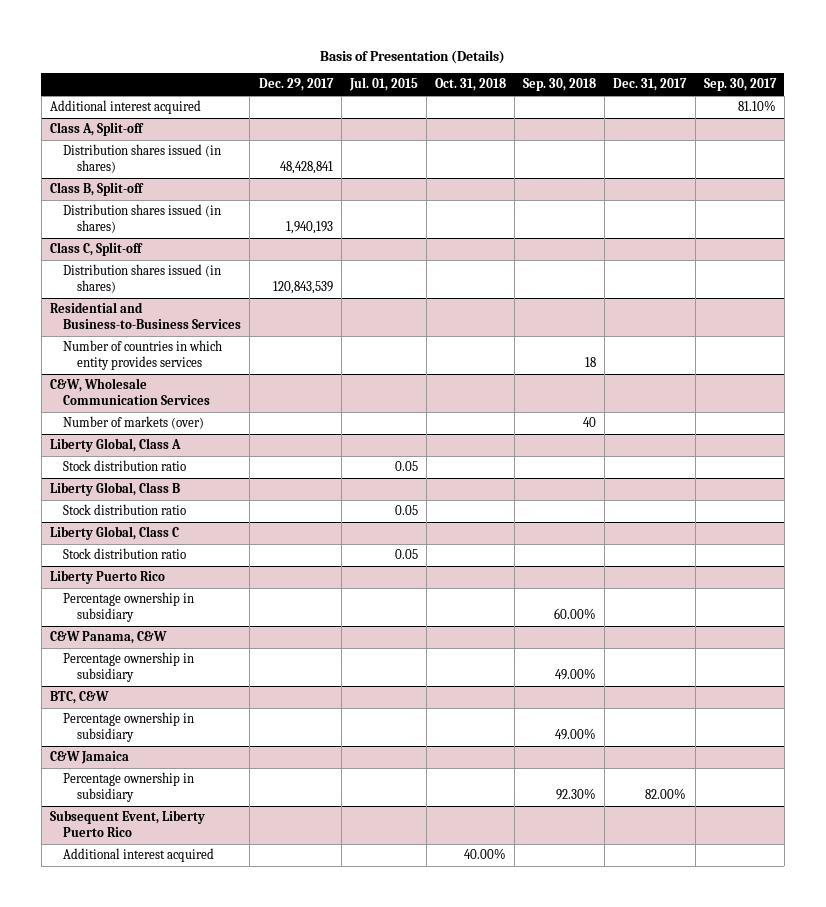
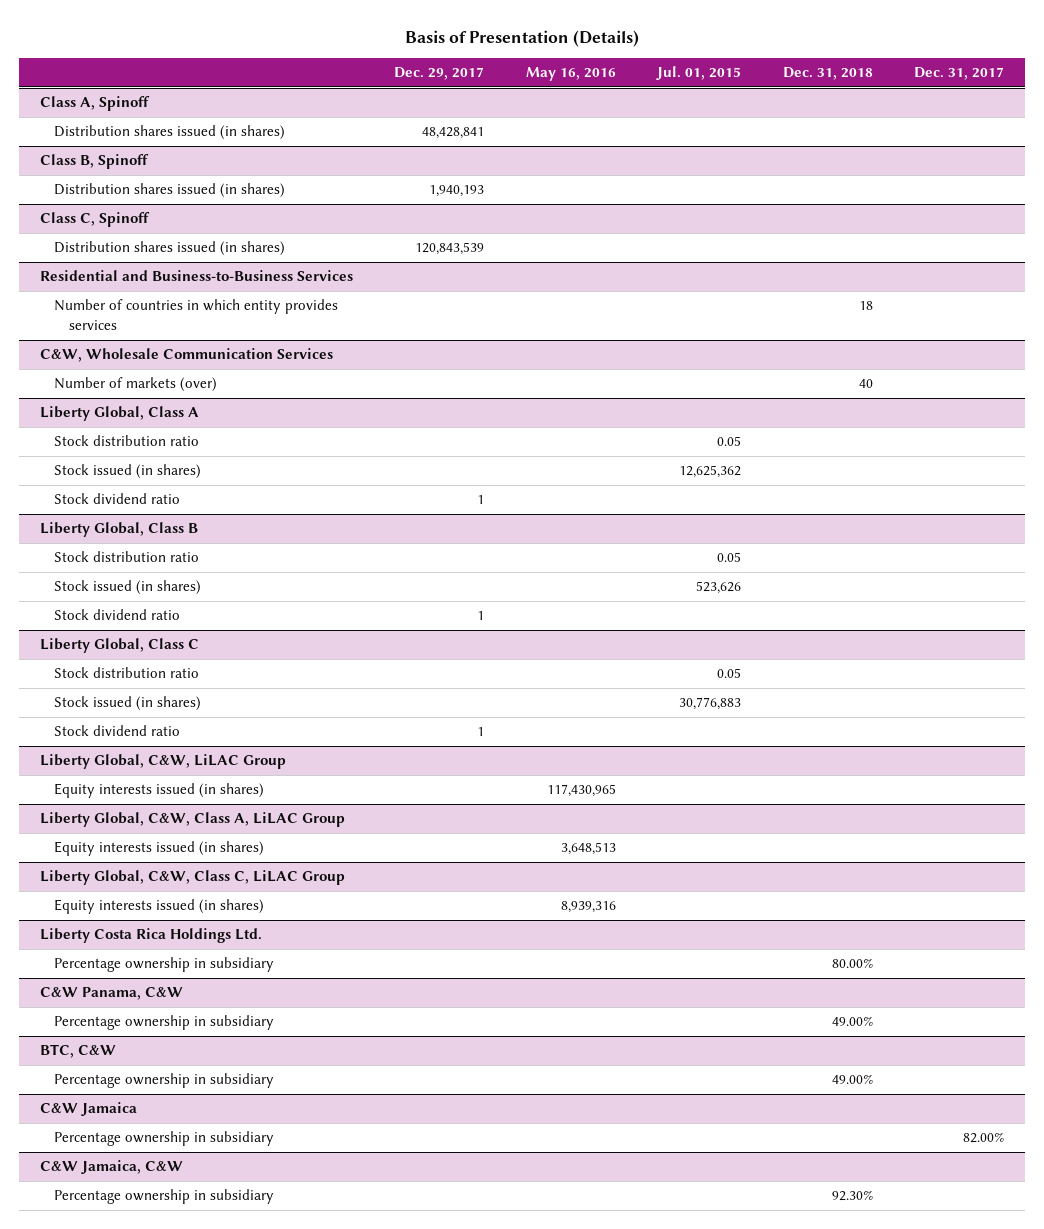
[435,78,507,92] Oct. 31, 2018 -> none
[523,78,597,92] Sep. 30, 2018 -> none
[703,78,777,92] Sep. 30, 2017 -> none
none -> [525,67,616,82] May 16, 2016
none -> [782,67,873,81] Dec. 31, 2018
[49,100,201,115] Additional interest acquired -> none
[49,122,144,137] Class A, Split-off -> [39,96,150,112] Class A, Spinoff
[49,182,144,197] Class B, Split-off -> [39,154,149,170] Class B, Spinoff
[49,242,143,257] Class C, Split-off -> [39,212,150,228] Class C, Spinoff
none -> [54,464,202,480] Stock issued (in shares)
none -> [54,493,181,505] Stock dividend ratio
none -> [54,580,202,596] Stock issued (in shares)
none -> [54,609,181,621] Stock dividend ratio
[49,570,165,585] Liberty Puerto Rico -> none
[63,592,195,622] Percentage ownership in subsidiary -> none
none -> [54,696,202,712] Stock issued (in shares)
none -> [54,725,181,737] Stock dividend ratio
none -> [39,754,286,770] Liberty Global, C&W, LiLAC Group
none -> [54,783,265,799] Equity interests issued (in shares)
none -> [39,812,345,828] Liberty Global, C&W, Class A, LiLAC Group
none -> [54,841,265,857] Equity interests issued (in shares)
none -> [39,870,345,886] Liberty Global, C&W, Class C, LiLAC Group
none -> [54,899,265,915] Equity interests issued (in shares)
none -> [39,928,262,944] Liberty Costa Rica Holdings Ltd.
none -> [54,957,275,973] Percentage ownership in subsidiary
[49,810,205,837] Subsequent Event, Liberty Puerto Rico -> none
[63,848,215,863] Additional interest acquired -> none
none -> [39,1160,183,1175] C&W Jamaica, C&W
none -> [54,1189,275,1205] Percentage ownership in subsidiary

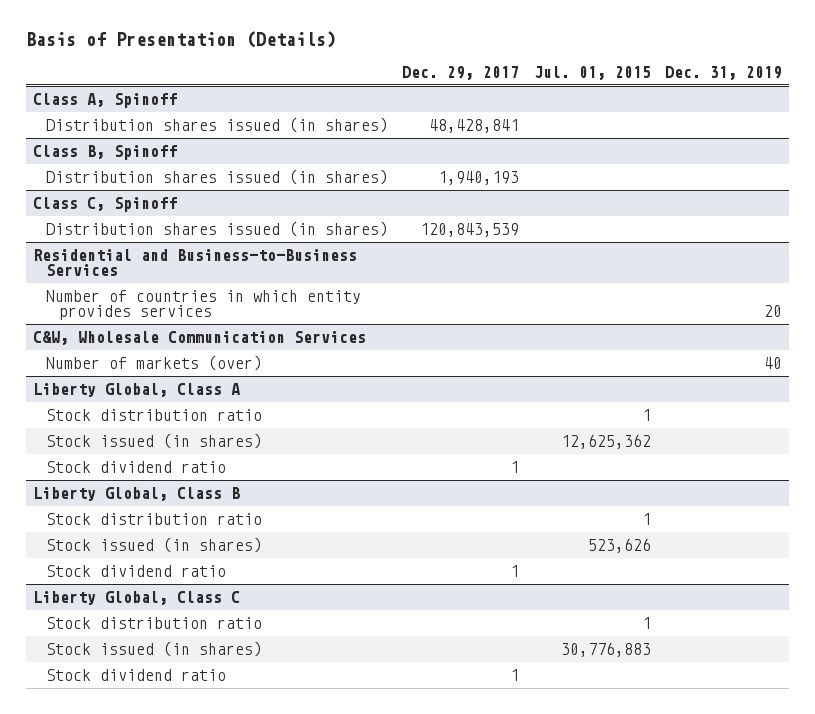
[525,67,616,82] May 16, 2016 -> none
[782,67,873,81] Dec. 31, 2018 -> none
[914,67,1005,81] Dec. 31, 2017 -> none
none -> [664,66,782,81] Dec. 31, 2019
[717,436,742,447] 0.05 -> [641,408,651,421] 1
[717,552,742,563] 0.05 -> [641,512,651,525] 1
[717,668,742,679] 0.05 -> [641,616,651,629] 1
[39,754,286,770] Liberty Global, C&W, LiLAC Group -> none
[54,783,265,799] Equity interests issued (in shares) -> none
[39,812,345,828] Liberty Global, C&W, Class A, LiLAC Group -> none
[54,841,265,857] Equity interests issued (in shares) -> none
[39,870,345,886] Liberty Global, C&W, Class C, LiLAC Group -> none
[54,899,265,915] Equity interests issued (in shares) -> none
[39,928,262,944] Liberty Costa Rica Holdings Ltd. -> none
[54,957,275,973] Percentage ownership in subsidiary -> none
[39,987,183,1001] C&W Panama, C&W -> none
[54,1015,275,1031] Percentage ownership in subsidiary -> none
[39,1044,116,1059] BTC, C&W -> none
[54,1073,275,1089] Percentage ownership in subsidiary -> none
[39,1102,137,1117] C&W Jamaica -> none
[54,1131,275,1147] Percentage ownership in subsidiary -> none
[39,1160,183,1175] C&W Jamaica, C&W -> none
[54,1189,275,1205] Percentage ownership in subsidiary -> none

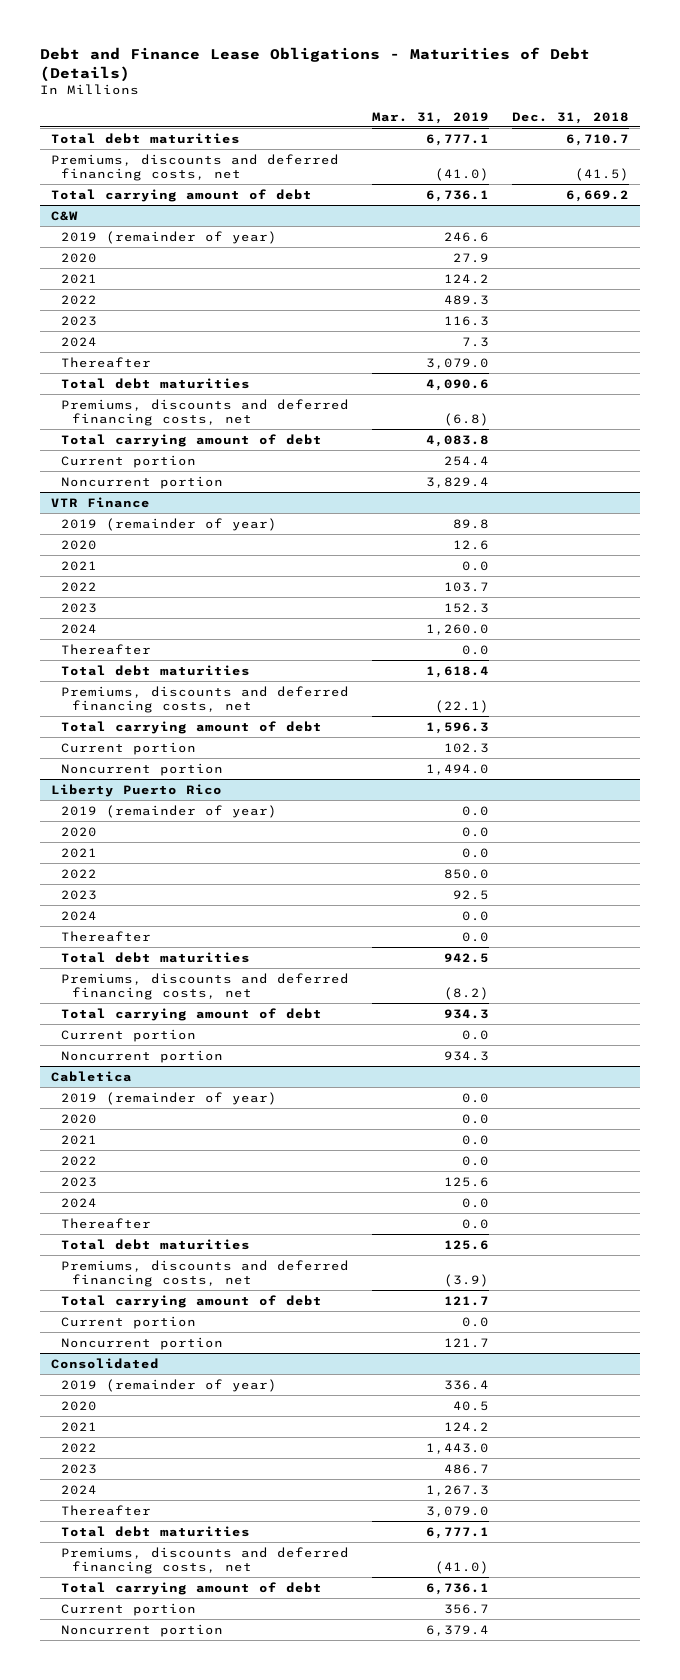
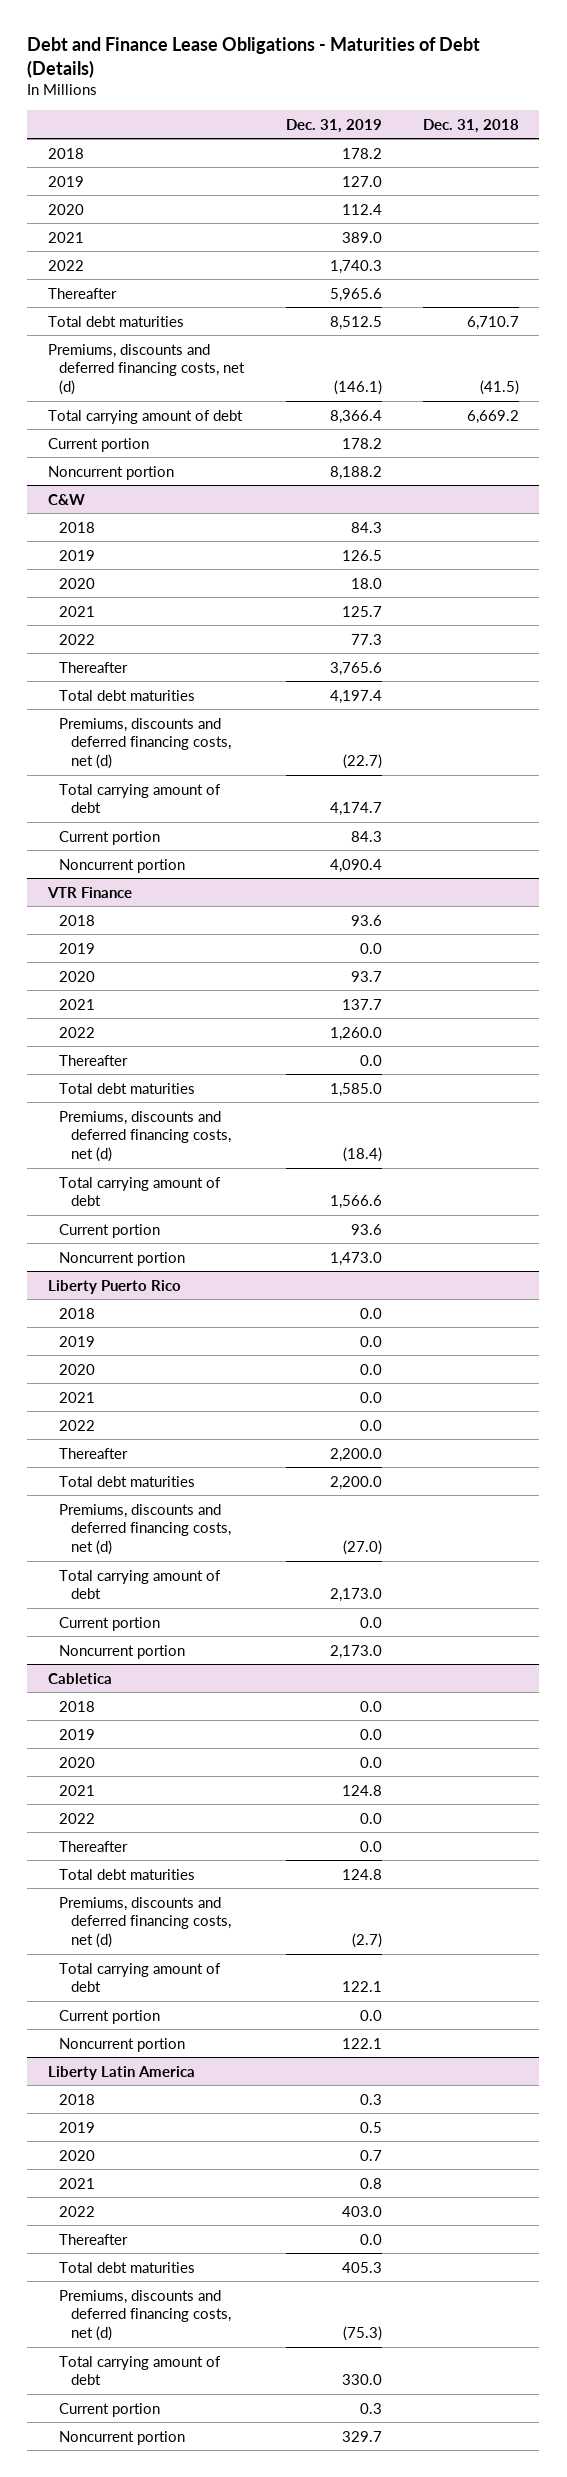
[372,111,490,124] Mar. 31, 2019 -> none
none -> [285,118,382,133] Dec. 31, 2019
none -> [47,147,84,159] 2018
none -> [47,175,84,187] 2019
none -> [47,203,84,215] 2020
none -> [47,231,84,243] 2021
none -> [47,259,84,271] 2022
none -> [47,287,117,299] Thereafter
[51,153,340,182] Premiums, discounts and deferred financing costs, net -> [47,343,246,395] Premiums, discounts and deferred financing costs, net (d)
none -> [47,437,149,452] Current portion
none -> [47,465,174,480] Noncurrent portion
[61,230,278,244] 2019 (remainder of year) -> none
none -> [59,521,96,533] 2018
none -> [59,549,96,561] 2019
[61,315,98,326] 2023 -> none
[61,336,98,347] 2024 -> none
[61,398,350,427] Premiums, discounts and deferred financing costs, net -> [59,717,231,769] Premiums, discounts and deferred financing costs, net (d)
[61,517,278,531] 2019 (remainder of year) -> none
none -> [59,914,96,926] 2018
none -> [59,942,96,954] 2019
[61,602,98,613] 2023 -> none
[61,623,98,634] 2024 -> none
[61,685,350,714] Premiums, discounts and deferred financing costs, net -> [59,1110,231,1162] Premiums, discounts and deferred financing costs, net (d)
[61,804,278,818] 2019 (remainder of year) -> none
none -> [59,1307,96,1319] 2018
none -> [59,1335,96,1347] 2019
[61,889,98,900] 2023 -> none
[61,910,98,921] 2024 -> none
[61,972,350,1001] Premiums, discounts and deferred financing costs, net -> [59,1503,231,1555] Premiums, discounts and deferred financing costs, net (d)
[61,1091,278,1105] 2019 (remainder of year) -> none
none -> [59,1700,96,1712] 2018
none -> [59,1728,96,1740] 2019
[61,1176,98,1187] 2023 -> none
[61,1197,98,1208] 2024 -> none
[61,1259,350,1288] Premiums, discounts and deferred financing costs, net -> [59,1896,231,1948] Premiums, discounts and deferred financing costs, net (d)
[51,1357,160,1369] Consolidated -> none
[61,1378,278,1392] 2019 (remainder of year) -> none
[61,1400,98,1411] 2020 -> none
[61,1421,98,1432] 2021 -> none
[61,1442,98,1453] 2022 -> none
[61,1463,98,1474] 2023 -> none
[61,1484,98,1495] 2024 -> none
[61,1504,152,1516] Thereafter -> none
[61,1525,251,1537] Total debt maturities -> none
[61,1546,350,1575] Premiums, discounts and deferred financing costs, net -> none
[61,1581,323,1595] Total carrying amount of debt -> none
[61,1602,197,1616] Current portion -> none
[61,1623,224,1637] Noncurrent portion -> none
none -> [47,2065,195,2080] Liberty Latin America
none -> [59,2093,96,2105] 2018
none -> [59,2121,96,2133] 2019
none -> [59,2149,96,2161] 2020
none -> [59,2177,96,2189] 2021
none -> [59,2205,96,2217] 2022
none -> [59,2233,129,2245] Thereafter
none -> [59,2261,196,2273] Total debt maturities
none -> [59,2289,231,2341] Premiums, discounts and deferred financing costs, net (d)
none -> [59,2355,222,2386] Total carrying amount of debt
none -> [59,2402,161,2417] Current portion
none -> [59,2430,186,2445] Noncurrent portion

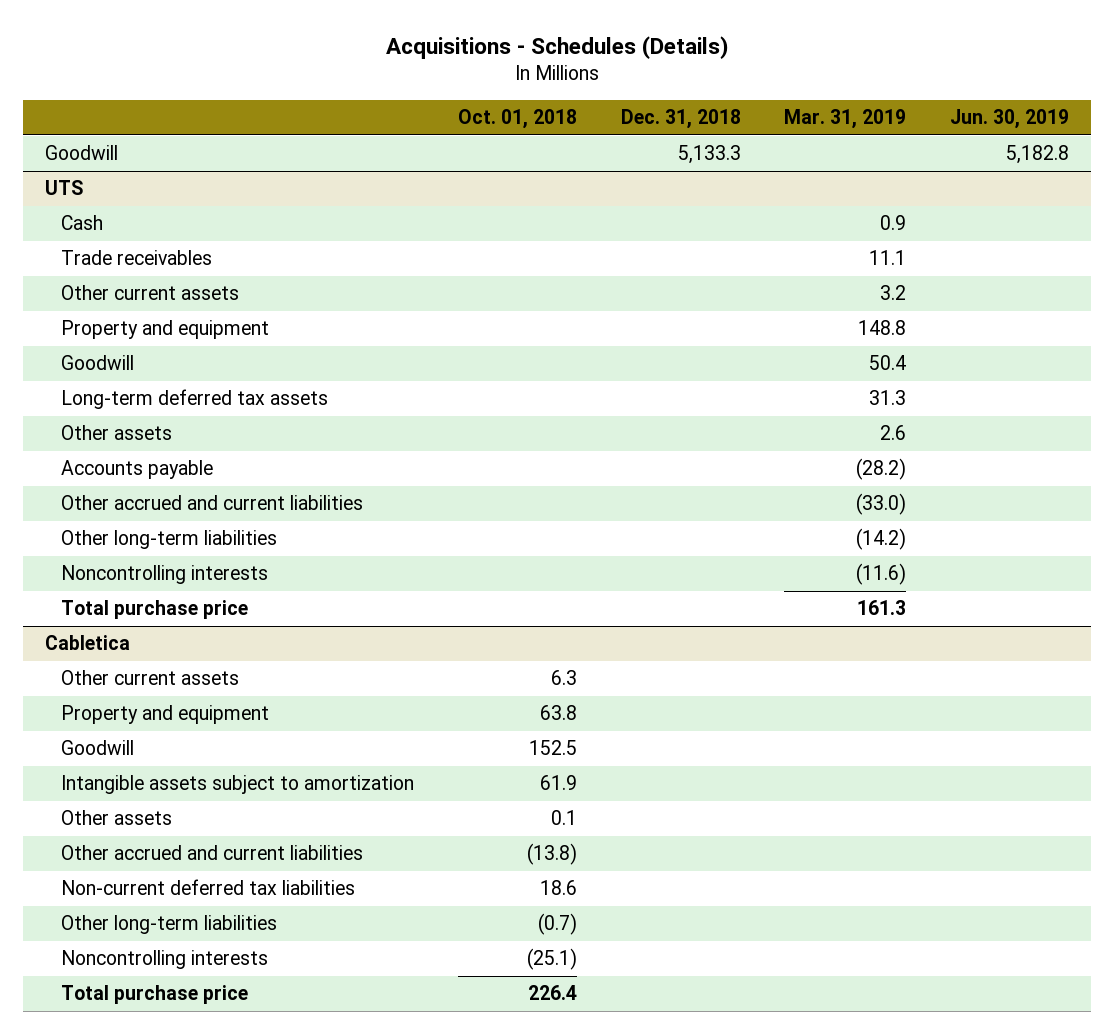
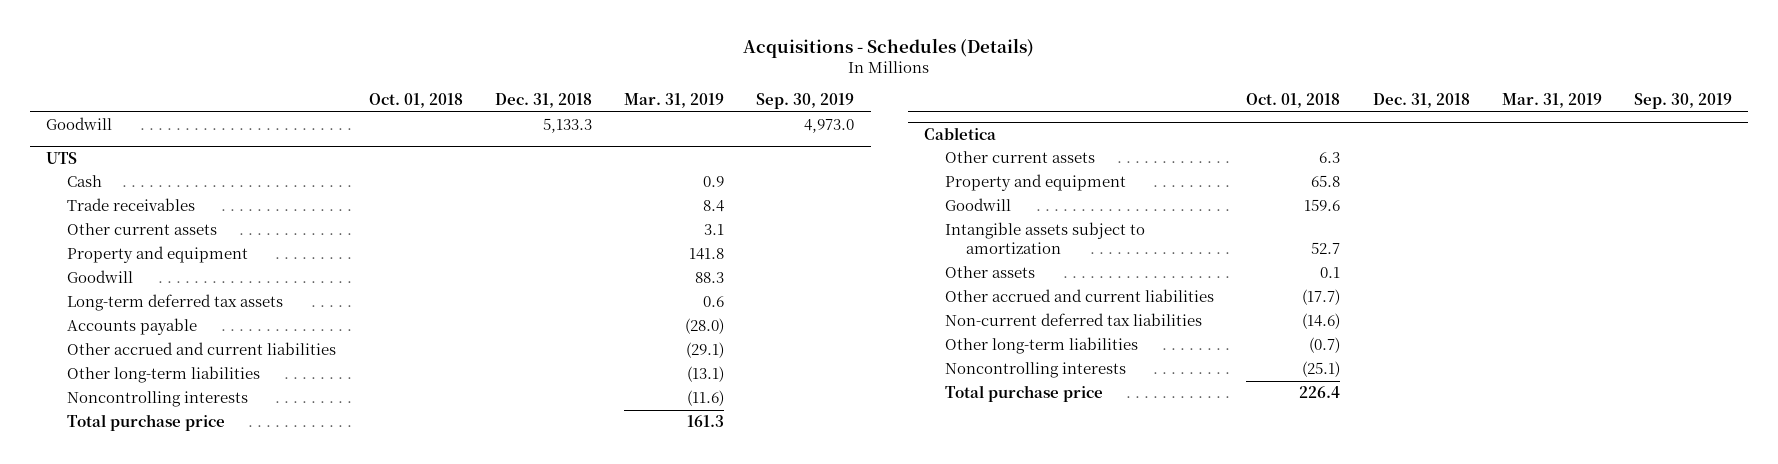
[950,109,1070,130] Jun. 30, 2019 -> none
none -> [756,92,855,109] Sep. 30, 2019
[60,425,172,441] Other assets -> none
[869,250,907,266] 11.1 -> [703,200,725,213] 8.4
[880,285,907,301] 3.2 -> [704,224,725,236] 3.1
[858,320,907,336] 148.8 -> [689,248,725,261] 141.8
[869,355,907,371] 50.4 -> [695,272,725,284] 88.3
[869,390,907,406] 31.3 -> [703,296,725,308] 0.6
[856,458,907,481] (28.2) -> [685,318,725,335] (28.0)
[856,493,907,516] (33.0) -> [686,342,725,359] (29.1)
[856,528,907,551] (14.2) -> [687,366,725,383] (13.1)
[539,705,577,721] 63.8 -> [1311,175,1341,188] 65.8
[528,740,577,756] 152.5 -> [1304,199,1341,212] 159.6
[539,775,577,791] 61.9 -> [1311,242,1341,255] 52.7
[526,843,577,866] (13.8) -> [1302,289,1341,306] (17.7)
[539,880,577,896] 18.6 -> [1302,313,1341,330] (14.6)

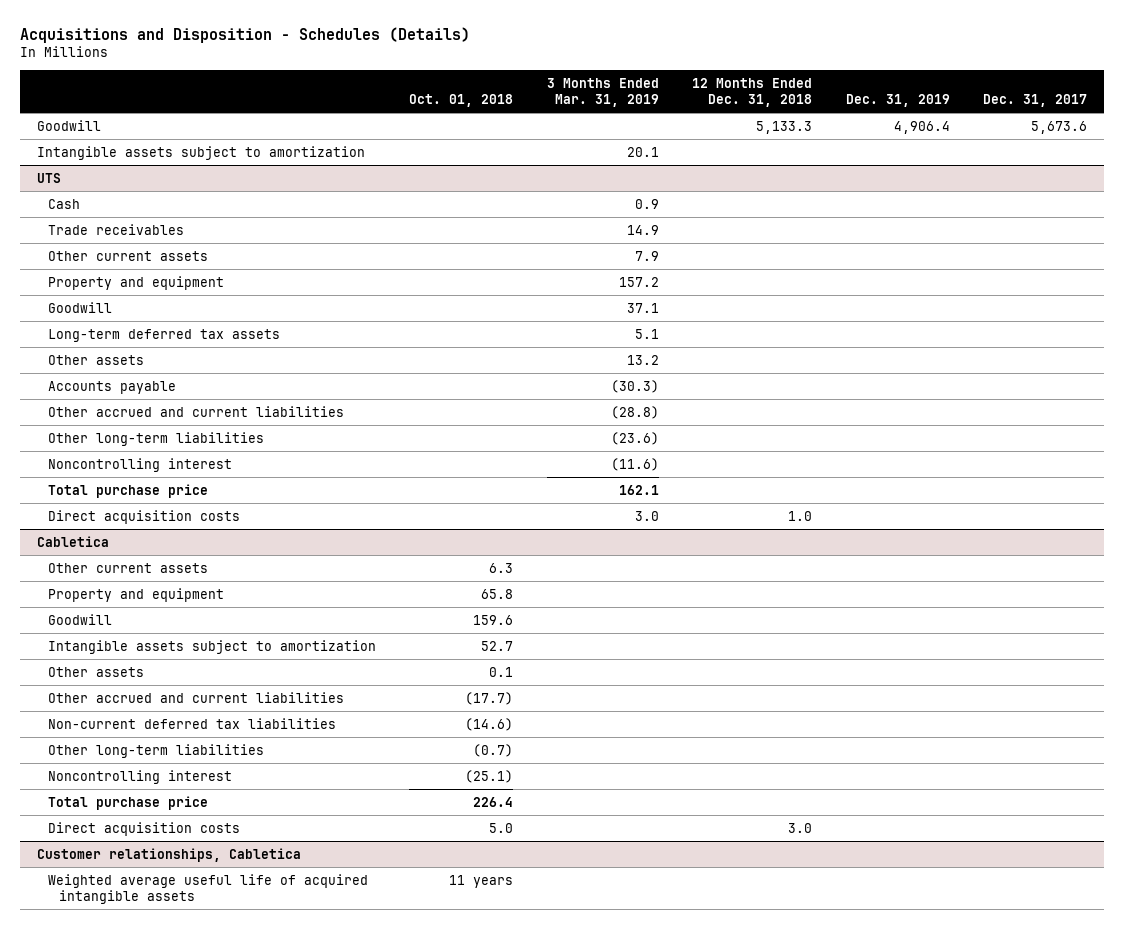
[743,37,1035,58] Acquisitions - Schedules (Details) -> [19,26,470,43] Acquisitions and Disposition - Schedules (Details)
[494,92,592,108] Dec. 31, 2018 -> none
[624,92,725,108] Mar. 31, 2019 -> none
[756,92,855,109] Sep. 30, 2019 -> none
none -> [546,77,659,107] 3 Months Ended Mar. 31, 2019
none -> [692,77,813,107] 12 Months Ended Dec. 31, 2018
none -> [845,93,950,107] Dec. 31, 2019
none -> [983,93,1088,107] Dec. 31, 2017
none -> [36,145,365,160] Intangible assets subject to amortization
none -> [47,354,144,365] Other assets
[67,391,249,408] Noncontrolling interests -> [47,457,232,472] Noncontrolling interest
none -> [47,509,240,524] Direct acquisition costs
[945,362,1127,379] Noncontrolling interests -> [47,769,232,784] Noncontrolling interest
none -> [47,821,240,836] Direct acquisition costs
none -> [36,847,301,862] Customer relationships, Cabletica
none -> [47,873,368,904] Weighted average useful life of acquired intangible assets

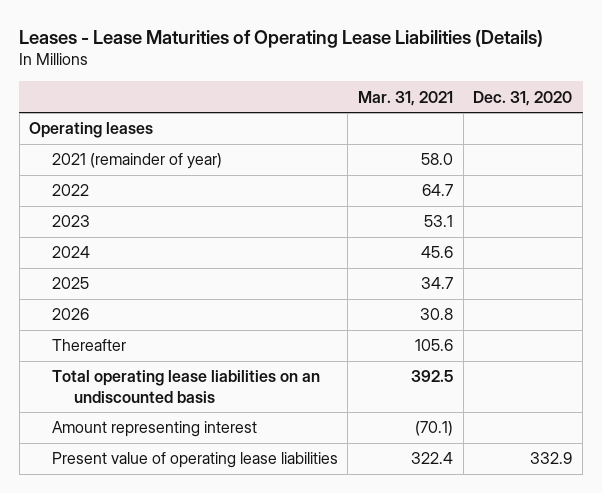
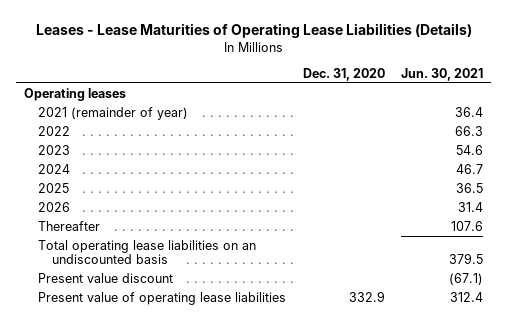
[358,90,454,106] Mar. 31, 2021 -> none
none -> [401,67,484,81] Jun. 30, 2021
[51,421,257,438] Amount representing interest -> [38,272,174,283] Present value discount

